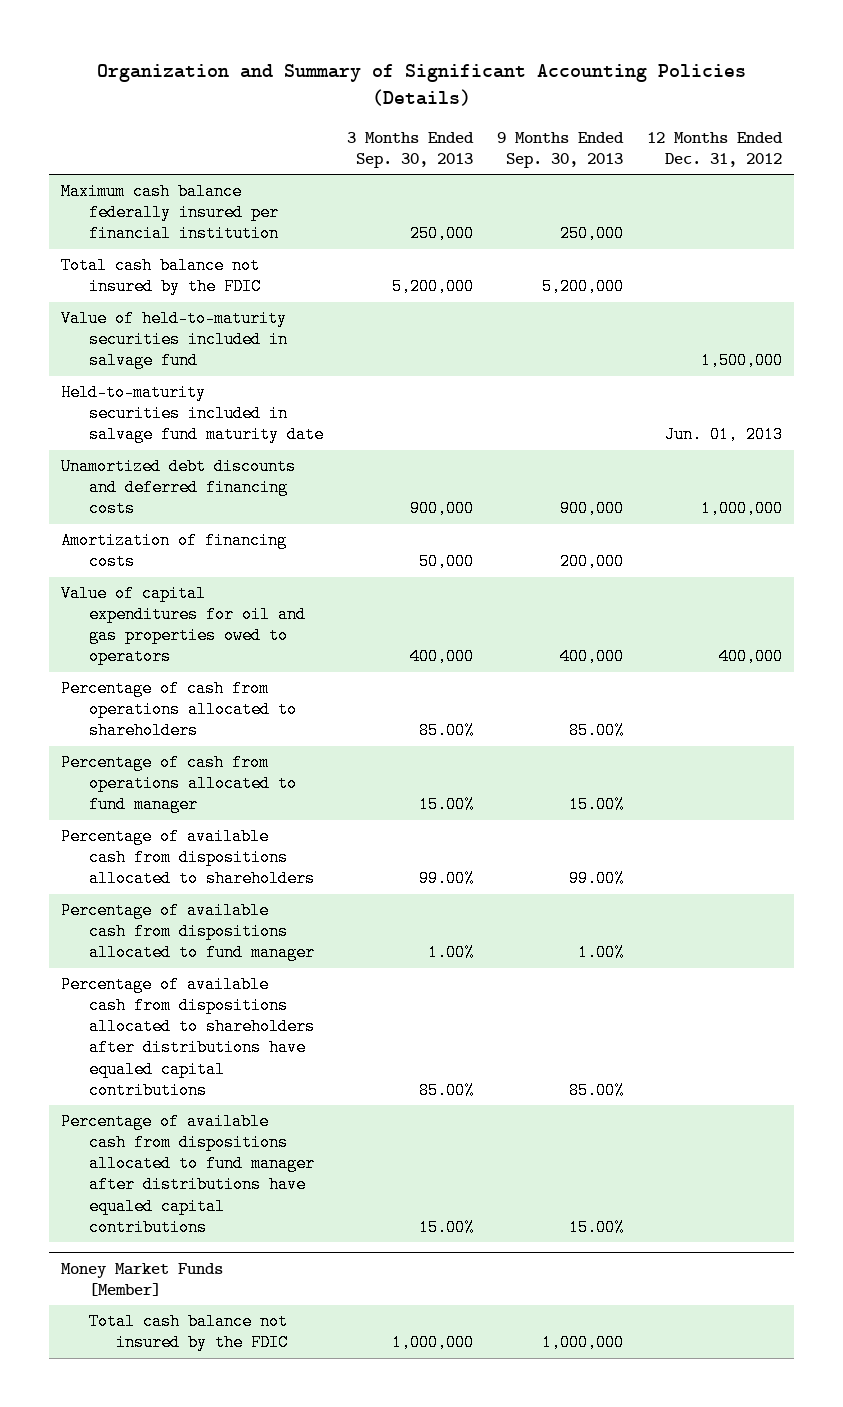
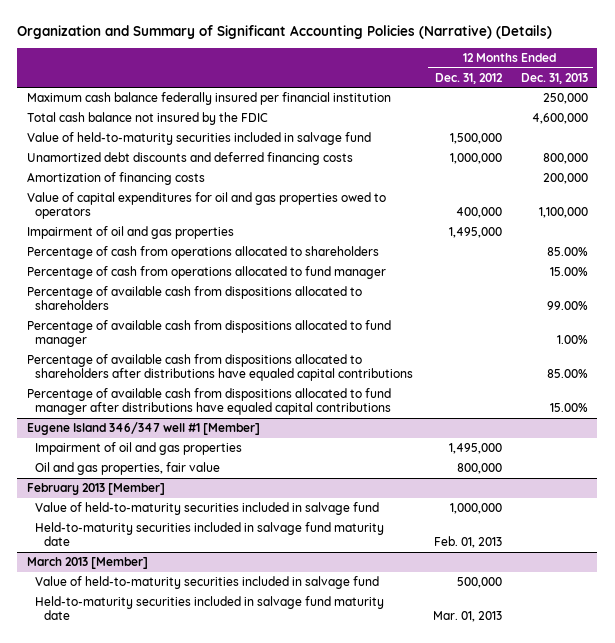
[96,63,746,106] Organization and Summary of Significant Accounting Policies (Details) -> [17,24,553,39] Organization and Summary of Significant Accounting Policies (Narrative) (Details)
[346,131,474,168] 3 Months Ended Sep. 30, 2013 -> none
[496,131,624,168] 9 Months Ended Sep. 30, 2013 -> none
none -> [520,72,588,84] Dec. 31, 2013
[61,384,324,444] Held-to-maturity securities included in salvage fund maturity date -> none
none -> [26,226,234,240] Impairment of oil and gas properties
[61,1262,224,1296] Money Market Funds [Member] -> none
[88,1313,289,1352] Total cash balance not insured by the FDIC -> none
none -> [26,422,260,436] Eugene Island 346/347 well #1 [Member]
none -> [35,442,243,456] Impairment of oil and gas properties
none -> [35,462,221,476] Oil and gas properties, fair value
none -> [26,483,165,496] February 2013 [Member]
none -> [35,502,380,516] Value of held-to-maturity securities included in salvage fund
none -> [35,522,385,547] Held-to-maturity securities included in salvage fund maturity date
none -> [26,557,148,570] March 2013 [Member]
none -> [35,576,380,590] Value of held-to-maturity securities included in salvage fund
none -> [35,596,385,621] Held-to-maturity securities included in salvage fund maturity date

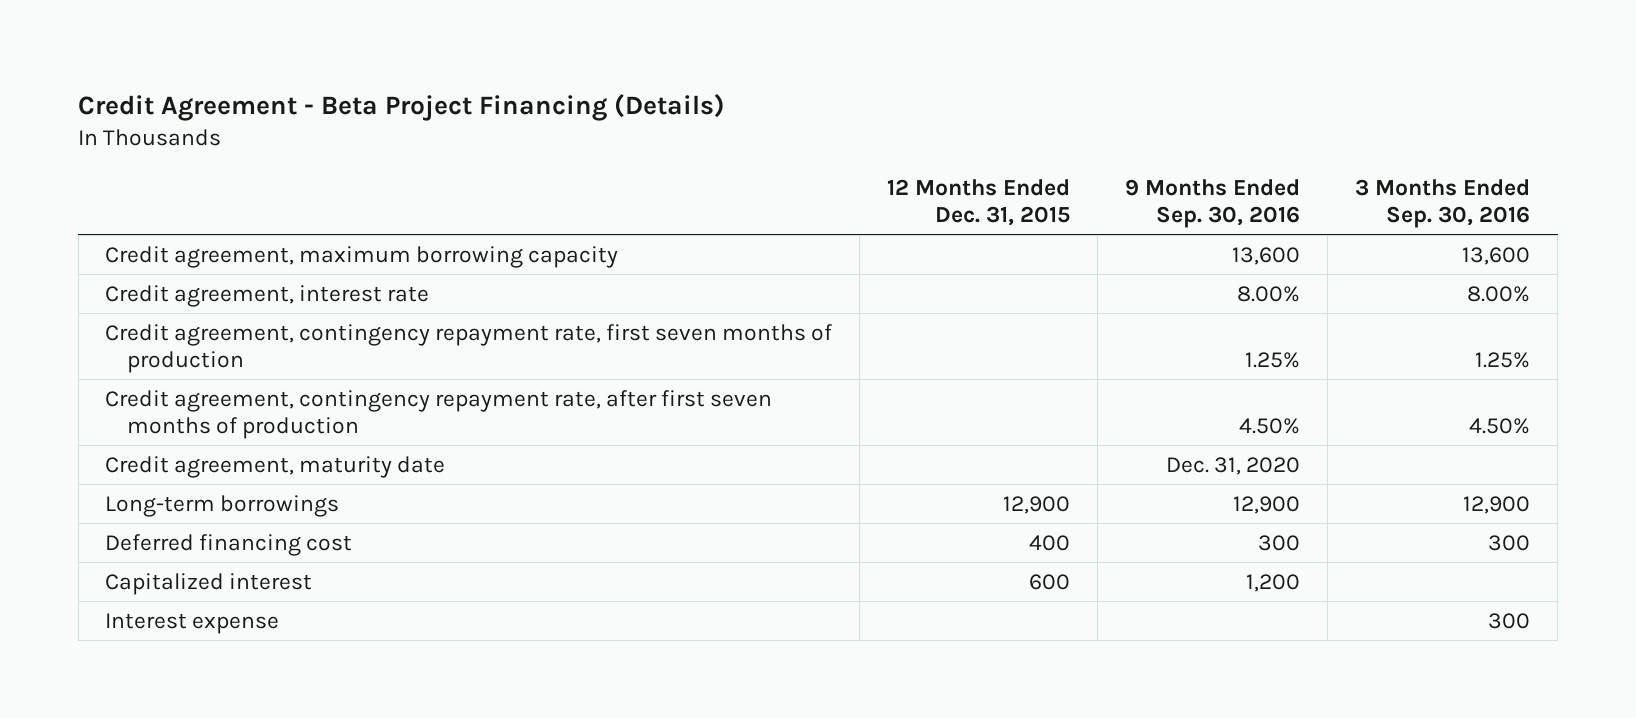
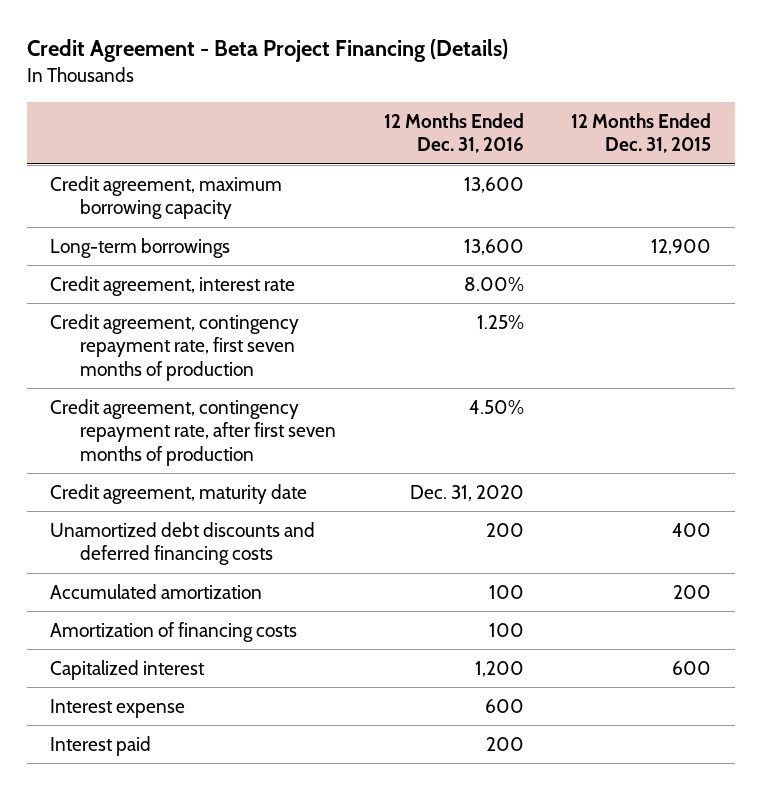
[1125,178,1301,229] 9 Months Ended Sep. 30, 2016 -> none
[1355,178,1531,229] 3 Months Ended Sep. 30, 2016 -> none
none -> [383,112,524,154] 12 Months Ended Dec. 31, 2016
[105,494,340,517] Long-term borrowings -> [50,237,231,258] Long-term borrowings
[105,533,353,556] Deferred financing cost -> none
none -> [50,521,316,566] Unamortized debt discounts and deferred financing costs
none -> [50,583,263,599] Accumulated amortization
none -> [50,621,298,642] Amortization of financing costs
none -> [50,735,152,756] Interest paid

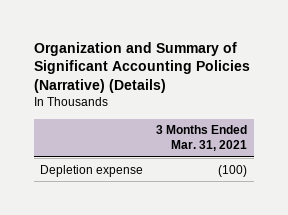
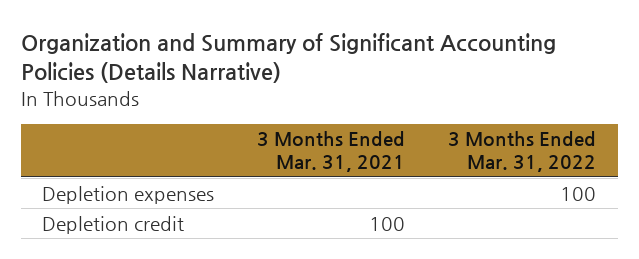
[33,41,250,94] Organization and Summary of Significant Accounting Policies (Narrative) (Details) -> [20,32,556,84] Organization and Summary of Significant Accounting Policies (Details Narrative)
none -> [448,131,597,173] 3 Months Ended Mar. 31, 2022
none -> [42,185,215,204] Depletion expenses
[40,164,144,177] Depletion expense -> [42,215,185,234] Depletion credit
[218,164,248,177] (100) -> [369,216,406,231] 100

